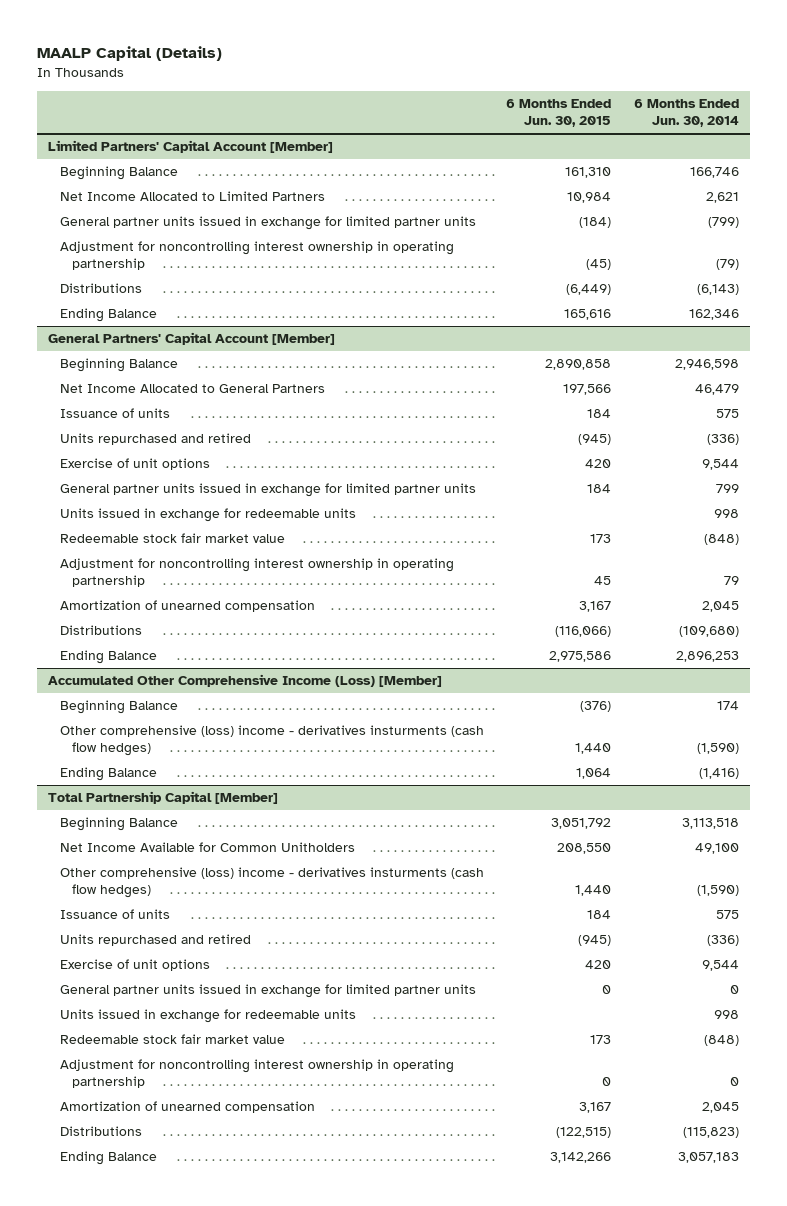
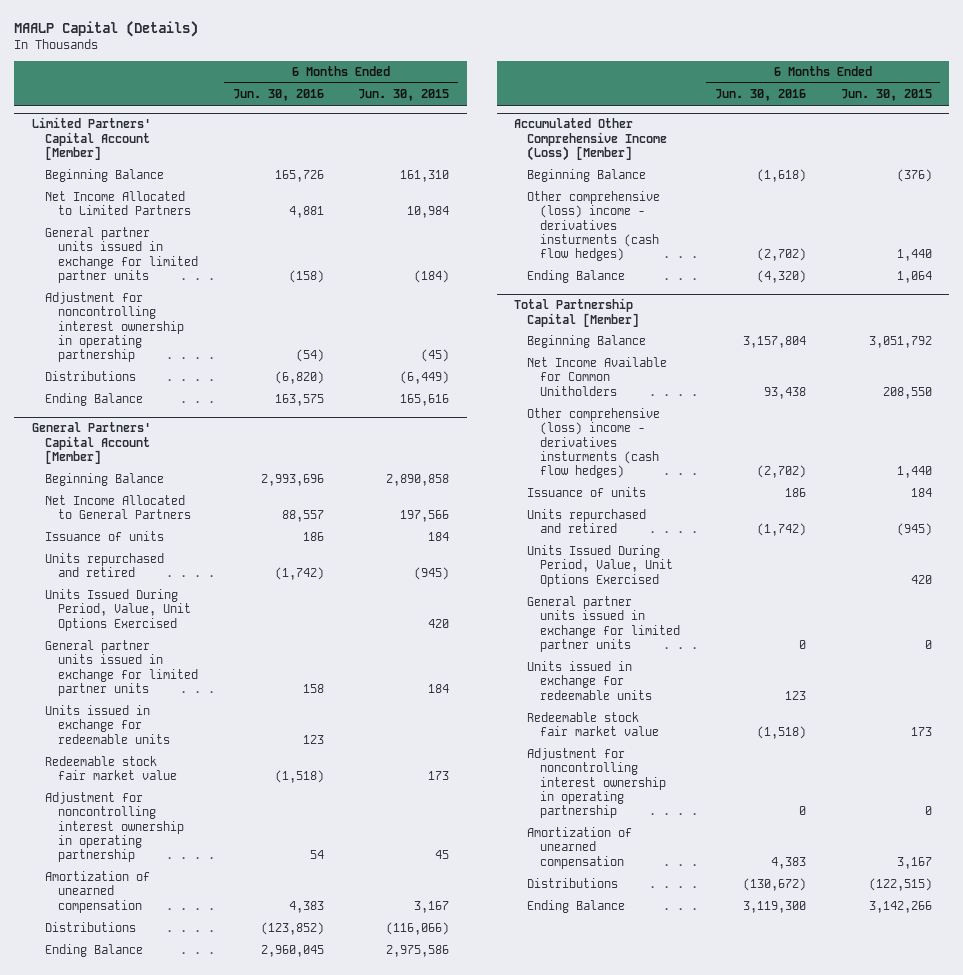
[633,99,739,128] 6 Months Ended Jun. 30, 2014 -> none
none -> [232,89,324,102] Jun. 30, 2016
[60,458,211,471] Exercise of unit options -> [44,589,191,631] Units Issued During Period, Value, Unit Options Exercised
[60,959,211,972] Exercise of unit options -> [527,545,674,587] Units Issued During Period, Value, Unit Options Exercised

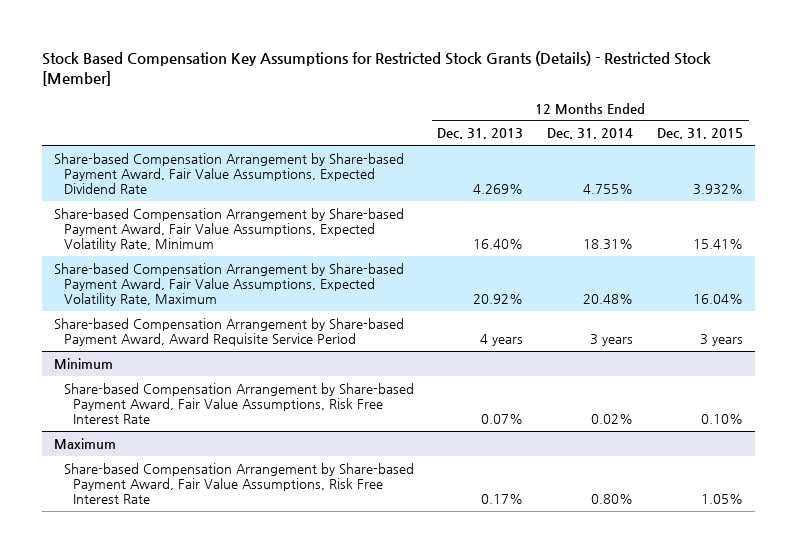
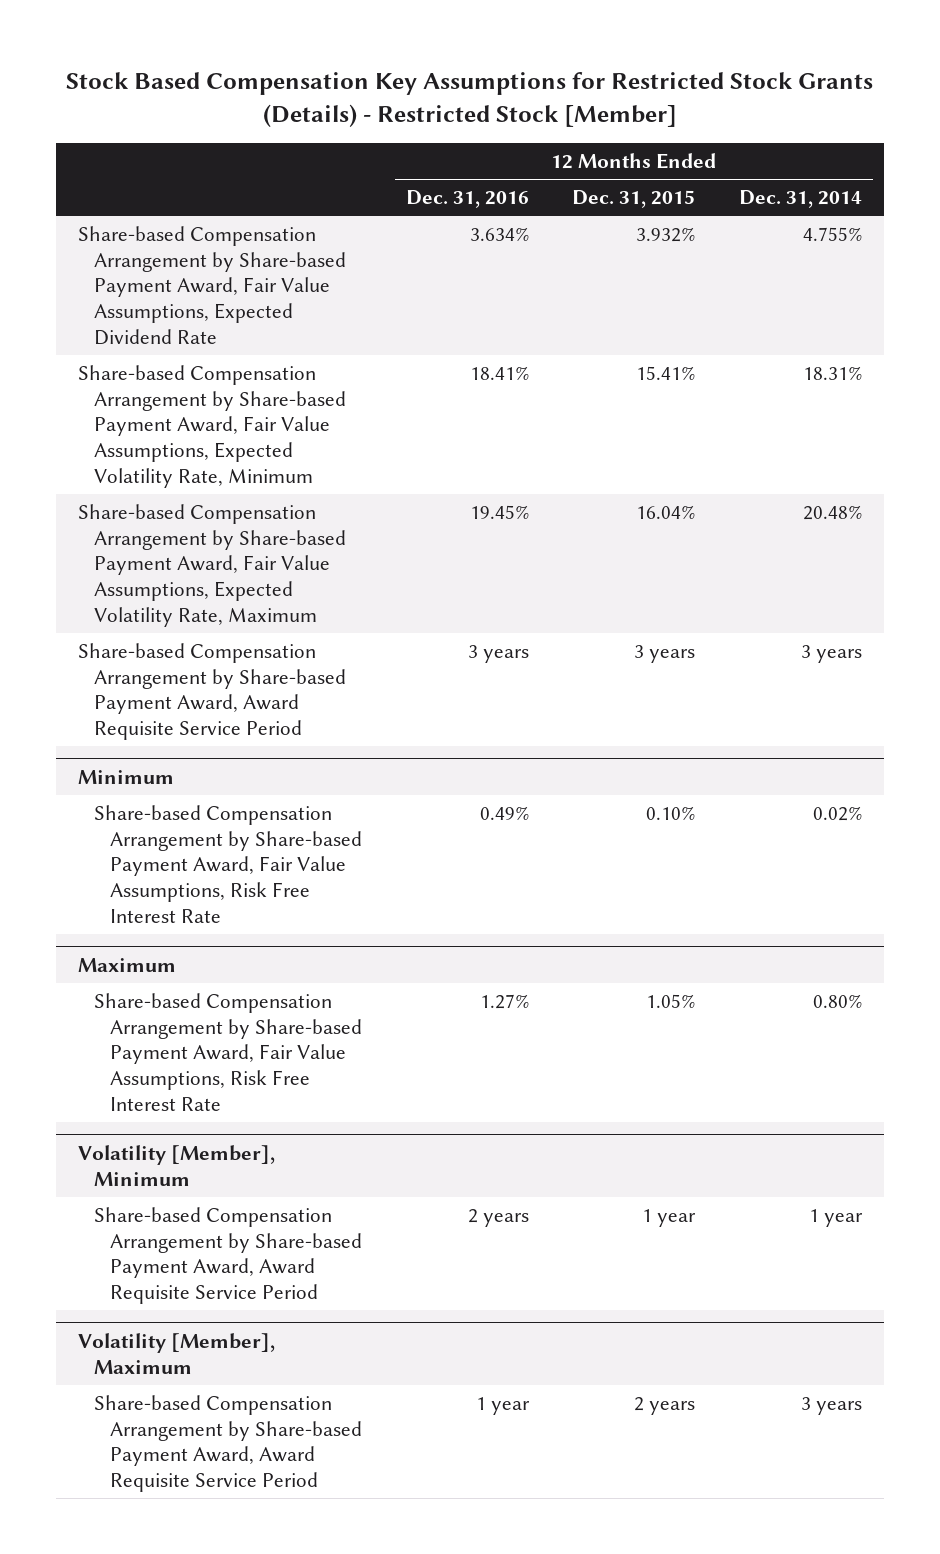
[437,128,524,140] Dec. 31, 2013 -> none
none -> [405,190,529,209] Dec. 31, 2016
none -> [78,1144,276,1186] Volatility [Member], Minimum
none -> [94,1206,363,1305] Share-based Compensation Arrangement by Share-based Payment Award, Award Requisite Service Period
none -> [78,1332,276,1374] Volatility [Member], Maximum
none -> [94,1394,363,1493] Share-based Compensation Arrangement by Share-based Payment Award, Award Requisite Service Period

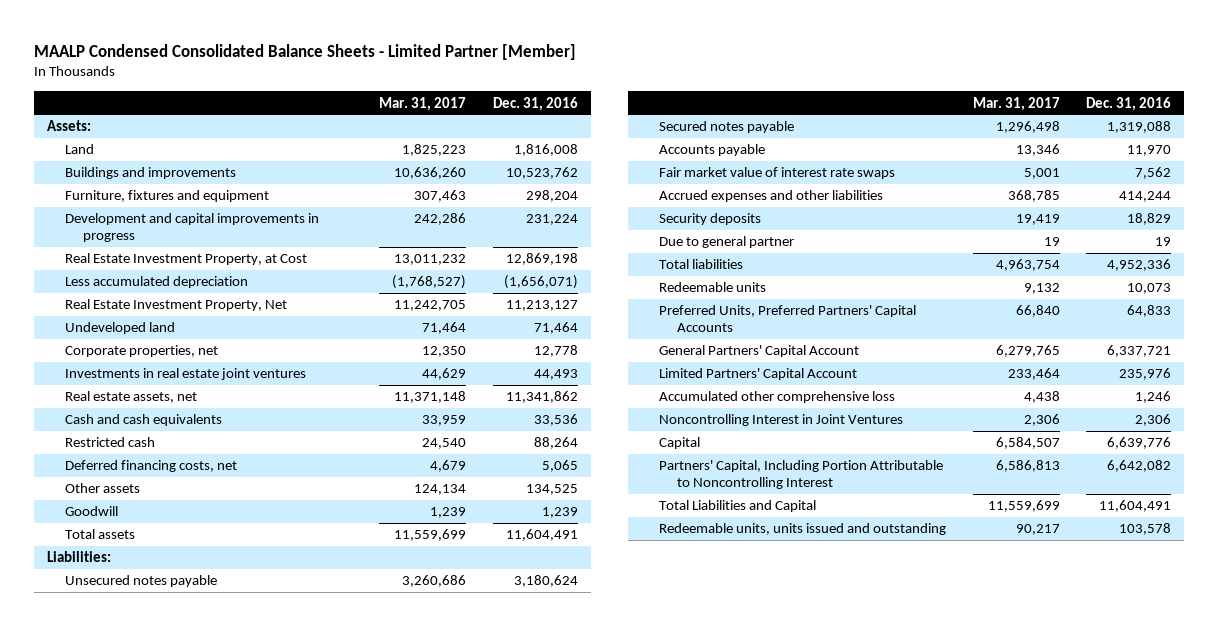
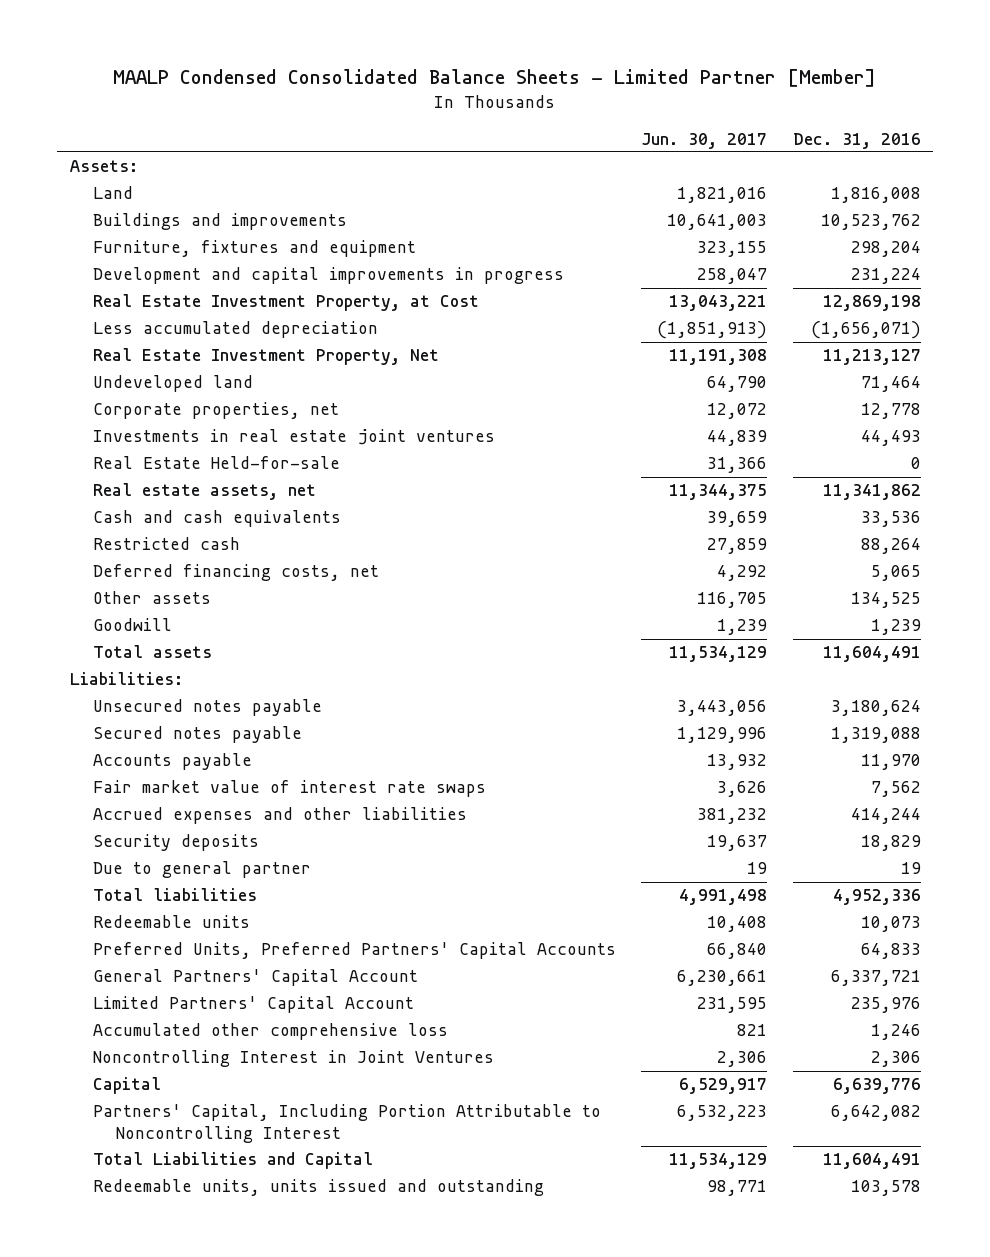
[378,96,466,111] Mar. 31, 2017 -> none
none -> [641,132,768,149] Jun. 30, 2017
none -> [92,456,340,470] Real Estate Held-for-sale

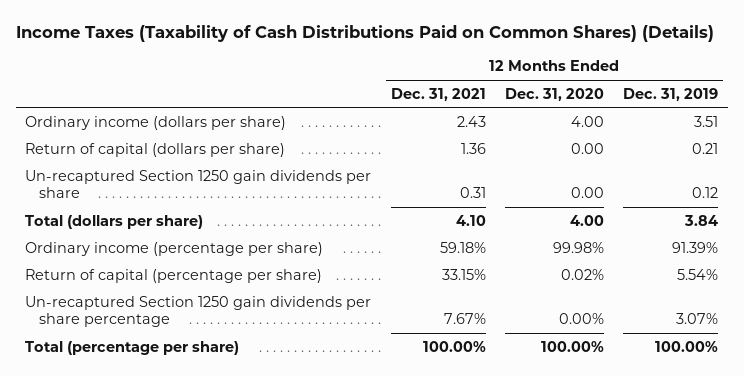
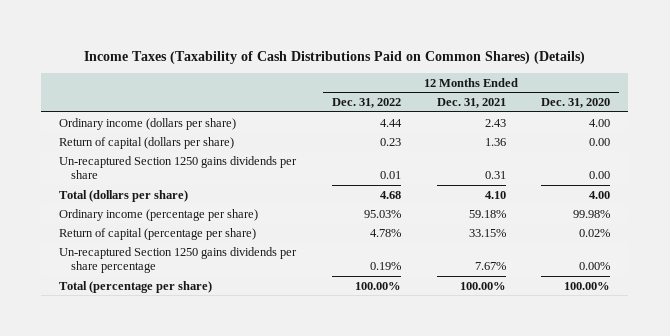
[623,87,719,101] Dec. 31, 2019 -> none
none -> [332,97,402,108] Dec. 31, 2022
[25,169,372,199] Un-recaptured Section 1250 gain dividends per share -> [59,155,298,180] Un-recaptured Section 1250 gains dividends per share
[25,295,372,328] Un-recaptured Section 1250 gain dividends per share percentage -> [59,246,298,274] Un-recaptured Section 1250 gains dividends per share percentage

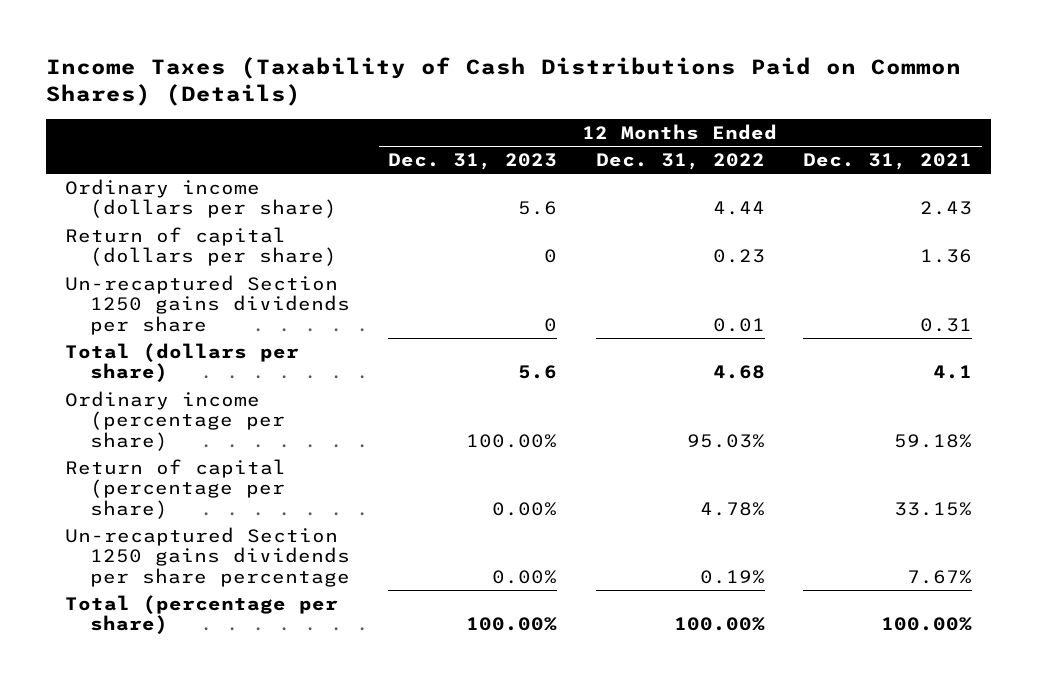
[541,97,611,108] Dec. 31, 2020 -> none
none -> [388,153,558,171] Dec. 31, 2023
[484,190,506,199] 4.10 -> [933,365,973,380] 4.1

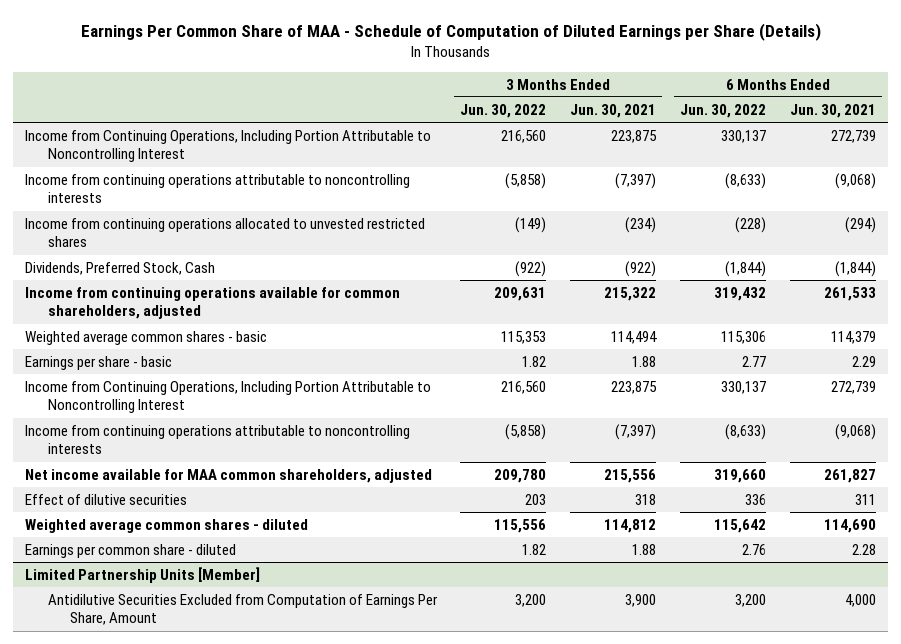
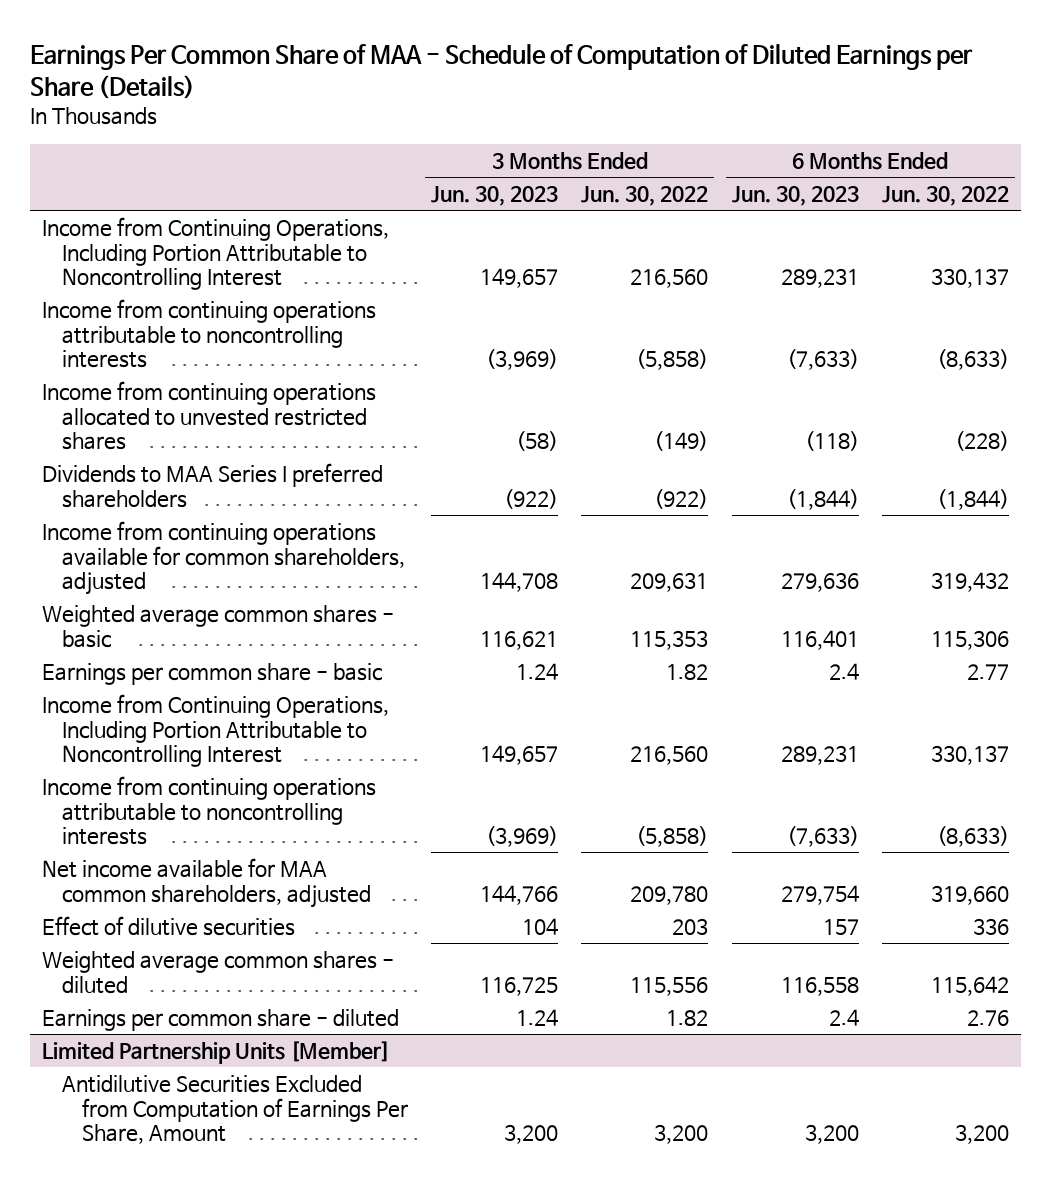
[570,103,657,118] Jun. 30, 2021 -> none
[790,103,877,118] Jun. 30, 2021 -> none
none -> [430,186,558,207] Jun. 30, 2023
none -> [731,186,859,207] Jun. 30, 2023
[25,261,216,275] Dividends, Preferred Stock, Cash -> [42,462,384,508] Dividends to MAA Series I preferred shareholders
[25,355,173,370] Earnings per share - basic -> [42,662,383,685] Earnings per common share - basic

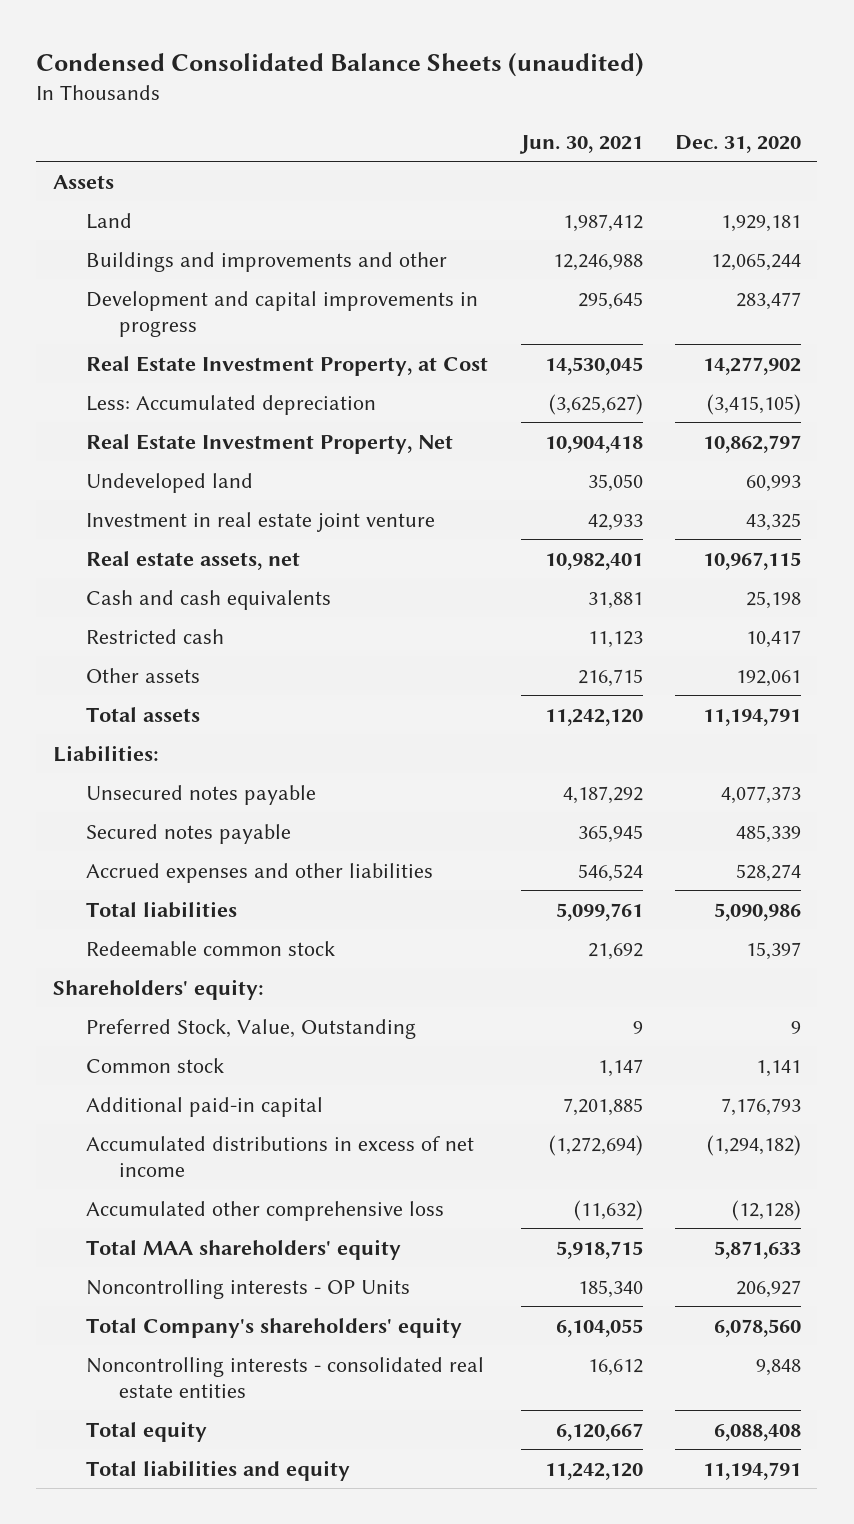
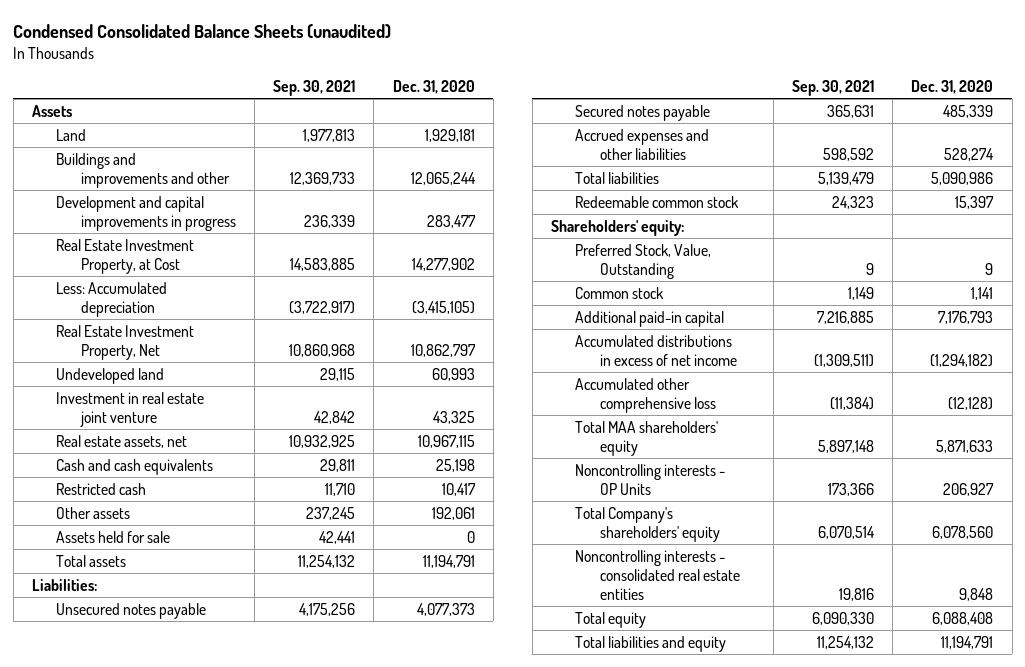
[518,134,643,154] Jun. 30, 2021 -> none
none -> [273,79,356,96] Sep. 30, 2021
none -> [56,530,171,543] Assets held for sale

